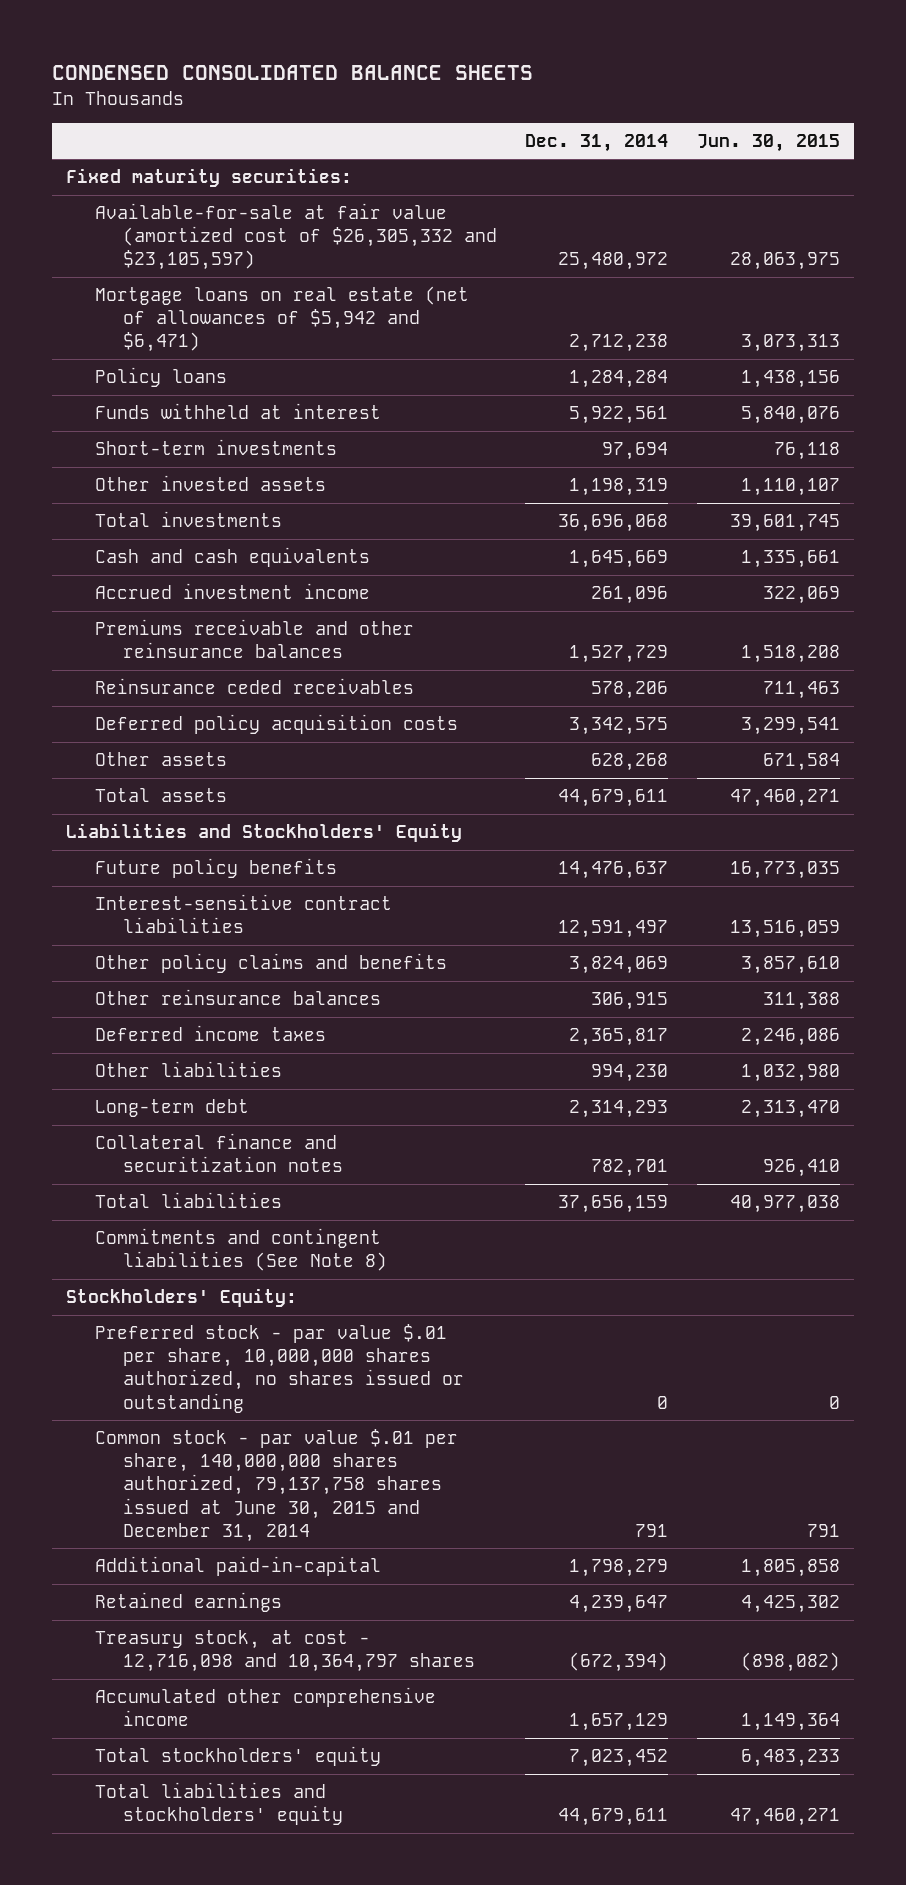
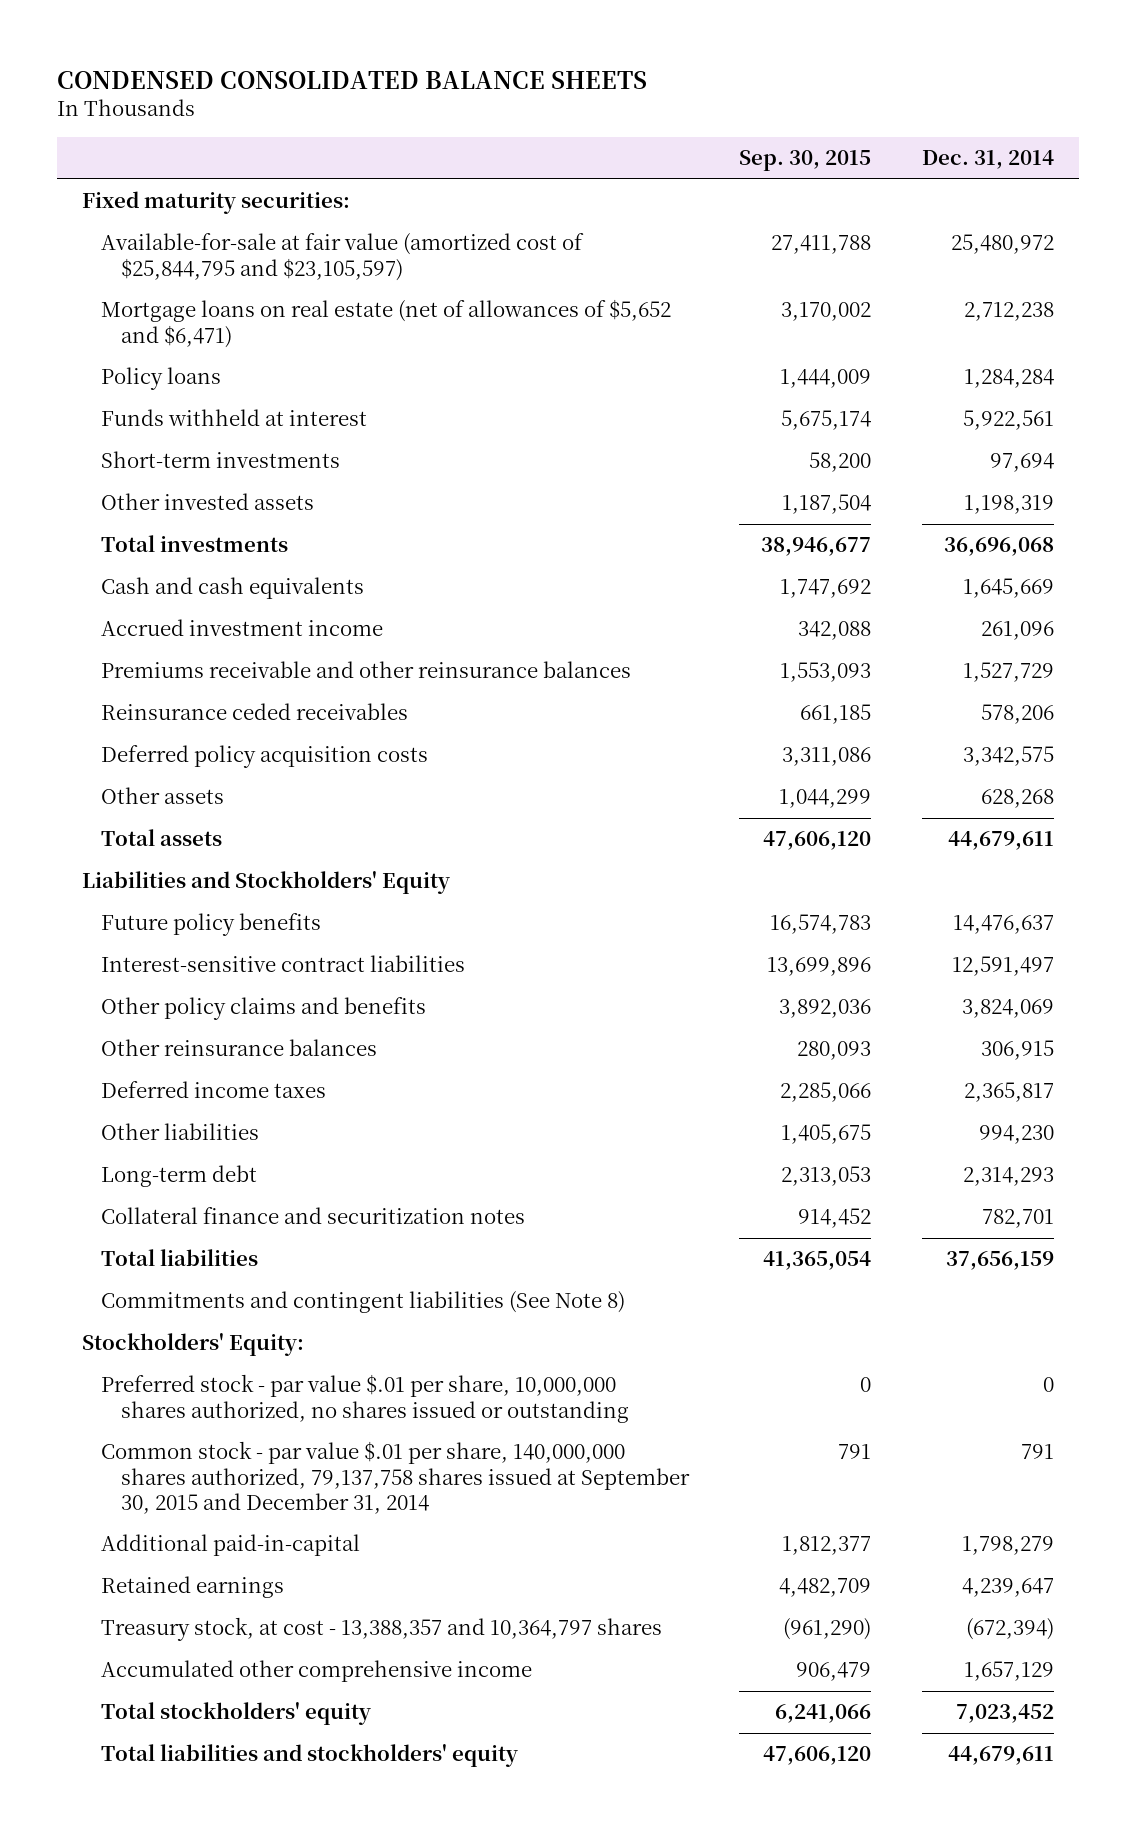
[696,133,840,152] Jun. 30, 2015 -> none
none -> [739,150,872,172] Sep. 30, 2015
[94,203,497,271] Available-for-sale at fair value (amortized cost of $26,305,332 and $23,105,597) -> [101,233,585,281] Available-for-sale at fair value (amortized cost of $25,844,795 and $23,105,597)
[94,286,469,353] Mortgage loans on real estate (net of allowances of $5,942 and $6,471) -> [101,299,672,348] Mortgage loans on real estate (net of allowances of $5,652 and $6,471)
[94,1429,458,1542] Common stock - par value $.01 per share, 140,000,000 shares authorized, 79,137,758 shares issued at June 30, 2015 and December 31, 2014 -> [101,1441,690,1515] Common stock - par value $.01 per share, 140,000,000 shares authorized, 79,137,758 shares issued at September 30, 2015 and December 31, 2014
[94,1630,475,1673] Treasury stock, at cost - 12,716,098 and 10,364,797 shares -> [101,1617,663,1642] Treasury stock, at cost - 13,388,357 and 10,364,797 shares

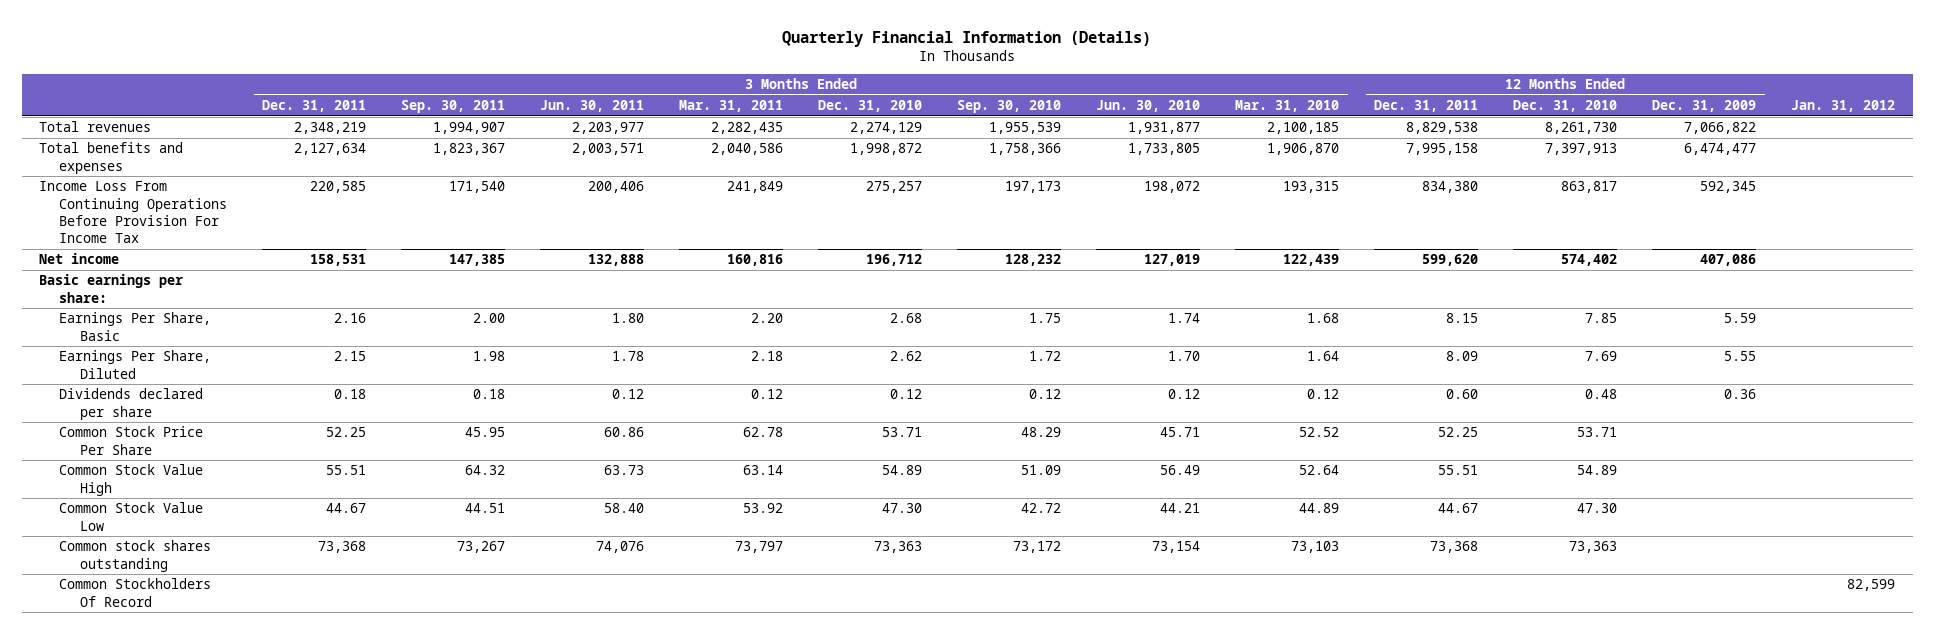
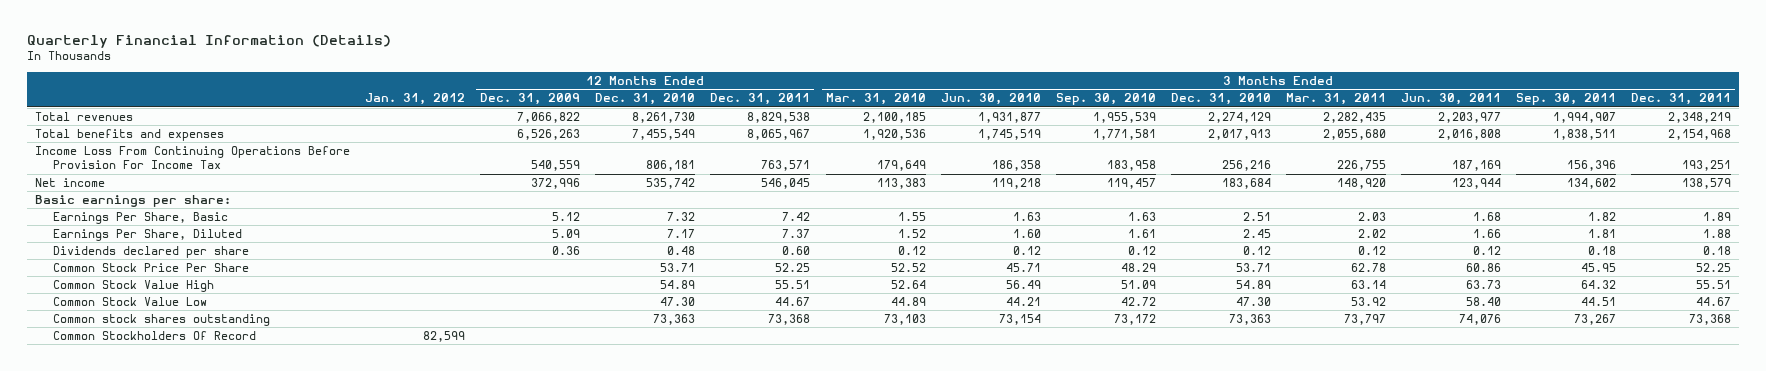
[294,143,367,156] 2,127,634 -> [1668,129,1732,141] 2,154,968
[433,143,506,156] 1,823,367 -> [1553,129,1617,141] 1,838,511
[572,143,645,156] 2,003,571 -> [1438,129,1502,141] 2,016,808
[711,143,784,156] 2,040,586 -> [1323,129,1387,141] 2,055,680
[850,143,923,156] 1,998,872 -> [1207,129,1271,141] 2,017,913
[989,143,1062,156] 1,758,366 -> [1092,129,1156,141] 1,771,581
[1128,143,1201,156] 1,733,805 -> [977,129,1041,141] 1,745,519
[1267,143,1340,156] 1,906,870 -> [862,129,926,141] 1,920,536
[1406,143,1479,156] 7,995,158 -> [747,129,811,141] 8,065,967
[1545,143,1618,156] 7,397,913 -> [632,129,696,141] 7,455,549
[1684,143,1757,156] 6,474,477 -> [517,129,581,141] 6,526,263
[310,181,367,194] 220,585 -> [1682,160,1732,172] 193,251
[449,181,506,194] 171,540 -> [1567,160,1617,172] 156,396
[588,181,645,194] 200,406 -> [1452,160,1502,172] 187,169
[727,181,784,194] 241,849 -> [1337,160,1387,172] 226,755
[866,181,923,194] 275,257 -> [1221,160,1271,172] 256,216
[1005,181,1062,194] 197,173 -> [1106,160,1156,172] 183,958
[1144,181,1201,194] 198,072 -> [991,160,1041,172] 186,358
[1283,181,1340,194] 193,315 -> [876,160,926,172] 179,649
[1422,181,1479,194] 834,380 -> [761,160,811,172] 763,571
[1561,181,1618,194] 863,817 -> [646,160,696,172] 806,181
[1700,181,1757,194] 592,345 -> [531,160,581,172] 540,559
[310,254,367,267] 158,531 -> [1682,178,1732,190] 138,579
[449,254,506,267] 147,385 -> [1567,178,1617,190] 134,602
[588,254,645,267] 132,888 -> [1452,178,1502,190] 123,944
[727,254,784,267] 160,816 -> [1337,178,1387,190] 148,920
[866,254,923,267] 196,712 -> [1221,178,1271,190] 183,684
[1005,254,1062,267] 128,232 -> [1106,178,1156,190] 119,457
[1144,254,1201,267] 127,019 -> [991,178,1041,190] 119,218
[1283,254,1340,267] 122,439 -> [876,178,926,190] 113,383
[1422,254,1479,267] 599,620 -> [761,178,811,190] 546,045
[1561,254,1618,267] 574,402 -> [646,178,696,190] 535,742
[1700,254,1757,267] 407,086 -> [531,178,581,190] 372,996
[334,313,367,324] 2.16 -> [1703,212,1732,222] 1.89
[473,313,506,324] 2.00 -> [1588,212,1617,222] 1.82
[612,313,645,324] 1.80 -> [1473,212,1502,222] 1.68
[751,313,784,324] 2.20 -> [1358,212,1387,222] 2.03
[890,313,923,324] 2.68 -> [1242,212,1271,222] 2.51
[1029,313,1062,324] 1.75 -> [1127,212,1156,222] 1.63
[1168,313,1201,324] 1.74 -> [1012,212,1041,222] 1.63
[1307,313,1340,324] 1.68 -> [897,212,926,222] 1.55
[1446,313,1479,324] 8.15 -> [782,212,811,222] 7.42
[1585,313,1618,324] 7.85 -> [667,212,696,222] 7.32
[1724,313,1757,324] 5.59 -> [552,212,581,222] 5.12
[334,351,367,362] 2.15 -> [1703,229,1732,239] 1.88
[473,351,506,362] 1.98 -> [1588,229,1617,239] 1.81
[612,351,645,362] 1.78 -> [1473,229,1502,239] 1.66
[751,351,784,362] 2.18 -> [1358,229,1387,239] 2.02
[890,351,923,362] 2.62 -> [1242,229,1271,239] 2.45
[1029,351,1062,362] 1.72 -> [1127,229,1156,239] 1.61
[1168,351,1201,362] 1.70 -> [1012,229,1041,239] 1.60
[1307,351,1340,362] 1.64 -> [897,229,926,239] 1.52
[1446,351,1479,362] 8.09 -> [782,229,811,239] 7.37
[1585,351,1618,362] 7.69 -> [667,229,696,239] 7.17
[1724,351,1757,362] 5.55 -> [552,229,581,239] 5.09

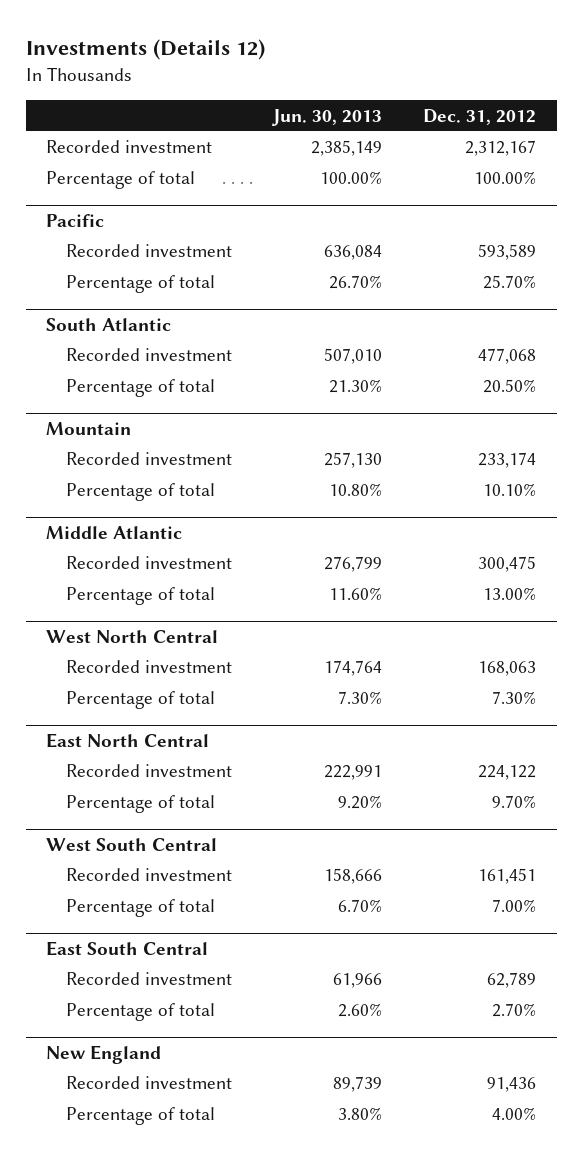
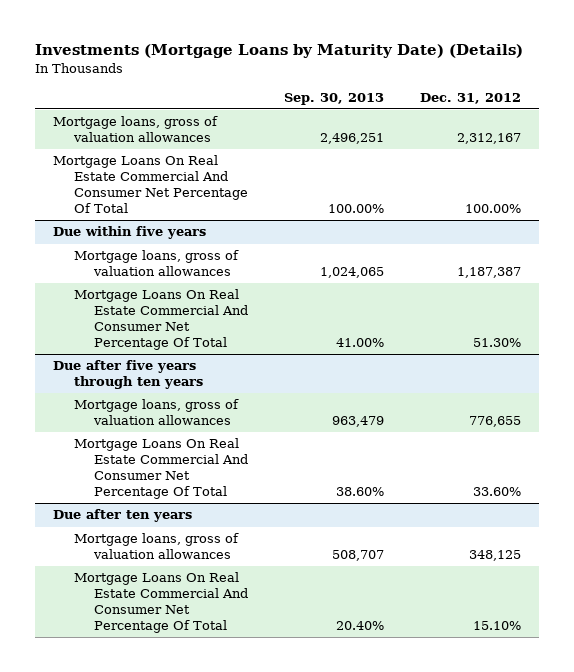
[25,39,265,61] Investments (Details 12) -> [35,44,524,59] Investments (Mortgage Loans by Maturity Date) (Details)
[272,108,383,126] Jun. 30, 2013 -> none
none -> [283,92,384,105] Sep. 30, 2013
[46,213,105,227] Pacific -> none
[66,244,233,258] Recorded investment -> none
[46,317,172,331] South Atlantic -> none
[66,348,233,362] Recorded investment -> none
[46,421,132,435] Mountain -> none
[66,452,233,466] Recorded investment -> none
[46,525,183,539] Middle Atlantic -> none
[66,556,233,570] Recorded investment -> none
[66,587,216,606] Percentage of total -> none
[46,629,219,643] West North Central -> none
[66,660,233,674] Recorded investment -> none
[66,691,216,710] Percentage of total -> none
[46,732,210,748] East North Central -> none
[66,764,233,778] Recorded investment -> none
[66,795,216,814] Percentage of total -> none
[46,837,218,851] West South Central -> none
[66,868,233,882] Recorded investment -> none
[66,899,216,918] Percentage of total -> none
[46,940,209,956] East South Central -> none
[66,972,233,986] Recorded investment -> none
[66,1003,216,1022] Percentage of total -> none
[46,1044,162,1064] New England -> none
[66,1076,233,1090] Recorded investment -> none
[66,1107,216,1126] Percentage of total -> none
[46,140,213,154] Recorded investment -> [53,116,219,143] Mortgage loans, gross of valuation allowances
[46,171,196,190] Percentage of total -> [53,155,248,213] Mortgage Loans On Real Estate Commercial And Consumer Net Percentage Of Total
none -> [53,226,207,240] Due within five years
none -> [73,250,239,277] Mortgage loans, gross of valuation allowances
[66,275,216,294] Percentage of total -> [73,289,248,350] Mortgage Loans On Real Estate Commercial And Consumer Net Percentage Of Total
[483,275,537,290] 25.70% -> [472,337,521,347] 51.30%
none -> [53,360,203,390] Due after five years through ten years
none -> [73,399,239,426] Mortgage loans, gross of valuation allowances
[66,379,216,398] Percentage of total -> [73,438,248,499] Mortgage Loans On Real Estate Commercial And Consumer Net Percentage Of Total
[483,379,537,394] 20.50% -> [472,486,521,496] 33.60%
none -> [53,509,193,523] Due after ten years
none -> [73,533,239,560] Mortgage loans, gross of valuation allowances
[66,483,216,502] Percentage of total -> [73,572,248,633] Mortgage Loans On Real Estate Commercial And Consumer Net Percentage Of Total
[483,483,537,497] 10.10% -> [472,620,521,630] 15.10%

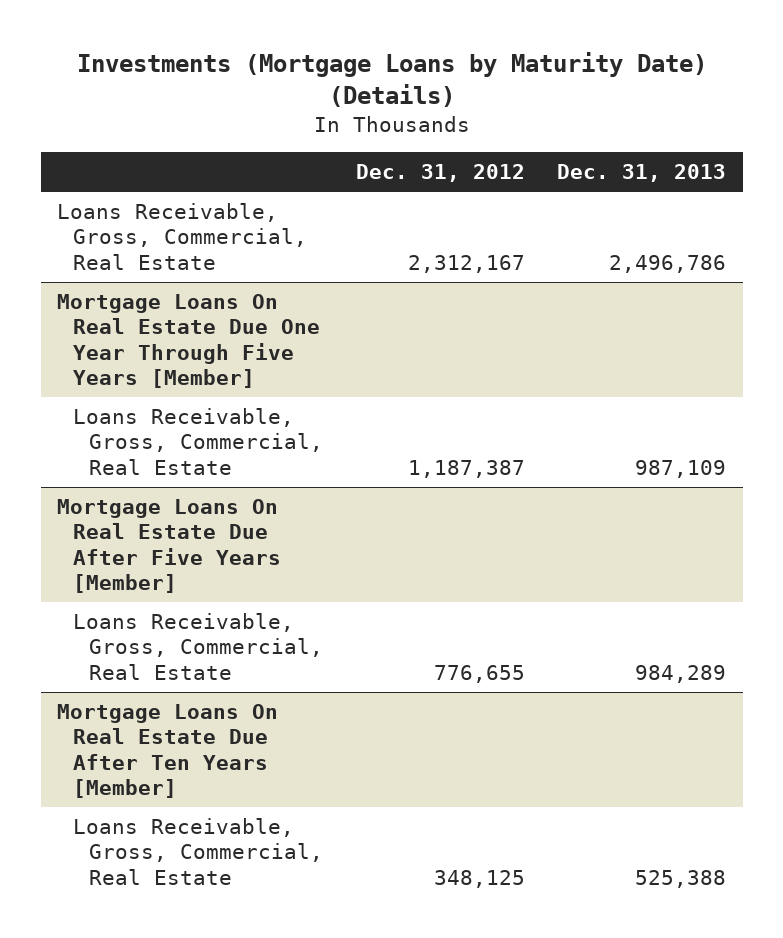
[283,92,384,105] Sep. 30, 2013 -> none
none -> [557,164,727,183] Dec. 31, 2013
[53,155,248,213] Mortgage Loans On Real Estate Commercial And Consumer Net Percentage Of Total -> none
[53,226,207,240] Due within five years -> none
[73,289,248,350] Mortgage Loans On Real Estate Commercial And Consumer Net Percentage Of Total -> none
[53,360,203,390] Due after five years through ten years -> none
[73,438,248,499] Mortgage Loans On Real Estate Commercial And Consumer Net Percentage Of Total -> none
[53,509,193,523] Due after ten years -> none
[73,572,248,633] Mortgage Loans On Real Estate Commercial And Consumer Net Percentage Of Total -> none
[53,116,219,143] Mortgage loans, gross of valuation allowances -> [56,203,307,270] Loans Receivable, Gross, Commercial, Real Estate
none -> [56,294,320,388] Mortgage Loans On Real Estate Due One Year Through Five Years [Member]
[73,250,239,277] Mortgage loans, gross of valuation allowances -> [72,408,324,475] Loans Receivable, Gross, Commercial, Real Estate
none -> [56,499,281,593] Mortgage Loans On Real Estate Due After Five Years [Member]
[73,399,239,426] Mortgage loans, gross of valuation allowances -> [72,613,324,680] Loans Receivable, Gross, Commercial, Real Estate
none -> [56,704,278,798] Mortgage Loans On Real Estate Due After Ten Years [Member]
[73,533,239,560] Mortgage loans, gross of valuation allowances -> [72,818,324,885] Loans Receivable, Gross, Commercial, Real Estate

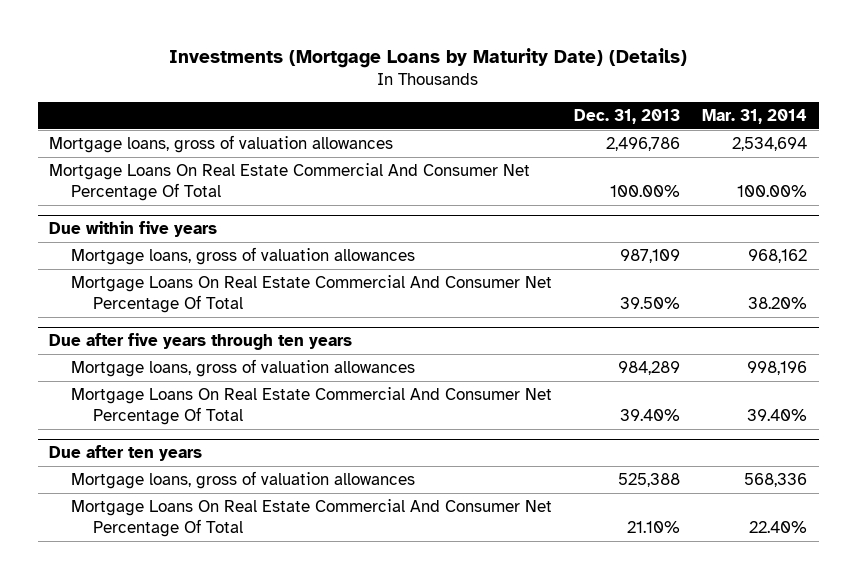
[355,164,525,183] Dec. 31, 2012 -> none
none -> [702,108,808,124] Mar. 31, 2014
[56,294,320,388] Mortgage Loans On Real Estate Due One Year Through Five Years [Member] -> none
[56,499,281,593] Mortgage Loans On Real Estate Due After Five Years [Member] -> none
[56,704,278,798] Mortgage Loans On Real Estate Due After Ten Years [Member] -> none
[56,203,307,270] Loans Receivable, Gross, Commercial, Real Estate -> [48,134,393,153] Mortgage loans, gross of valuation allowances
none -> [48,162,530,201] Mortgage Loans On Real Estate Commercial And Consumer Net Percentage Of Total
none -> [48,221,217,238] Due within five years
[72,408,324,475] Loans Receivable, Gross, Commercial, Real Estate -> [70,246,415,265] Mortgage loans, gross of valuation allowances
none -> [70,274,552,313] Mortgage Loans On Real Estate Commercial And Consumer Net Percentage Of Total
none -> [48,333,352,351] Due after five years through ten years
[72,613,324,680] Loans Receivable, Gross, Commercial, Real Estate -> [70,358,415,377] Mortgage loans, gross of valuation allowances
none -> [70,386,552,425] Mortgage Loans On Real Estate Commercial And Consumer Net Percentage Of Total
none -> [48,445,202,462] Due after ten years
[72,818,324,885] Loans Receivable, Gross, Commercial, Real Estate -> [70,470,415,489] Mortgage loans, gross of valuation allowances
none -> [70,498,552,537] Mortgage Loans On Real Estate Commercial And Consumer Net Percentage Of Total

